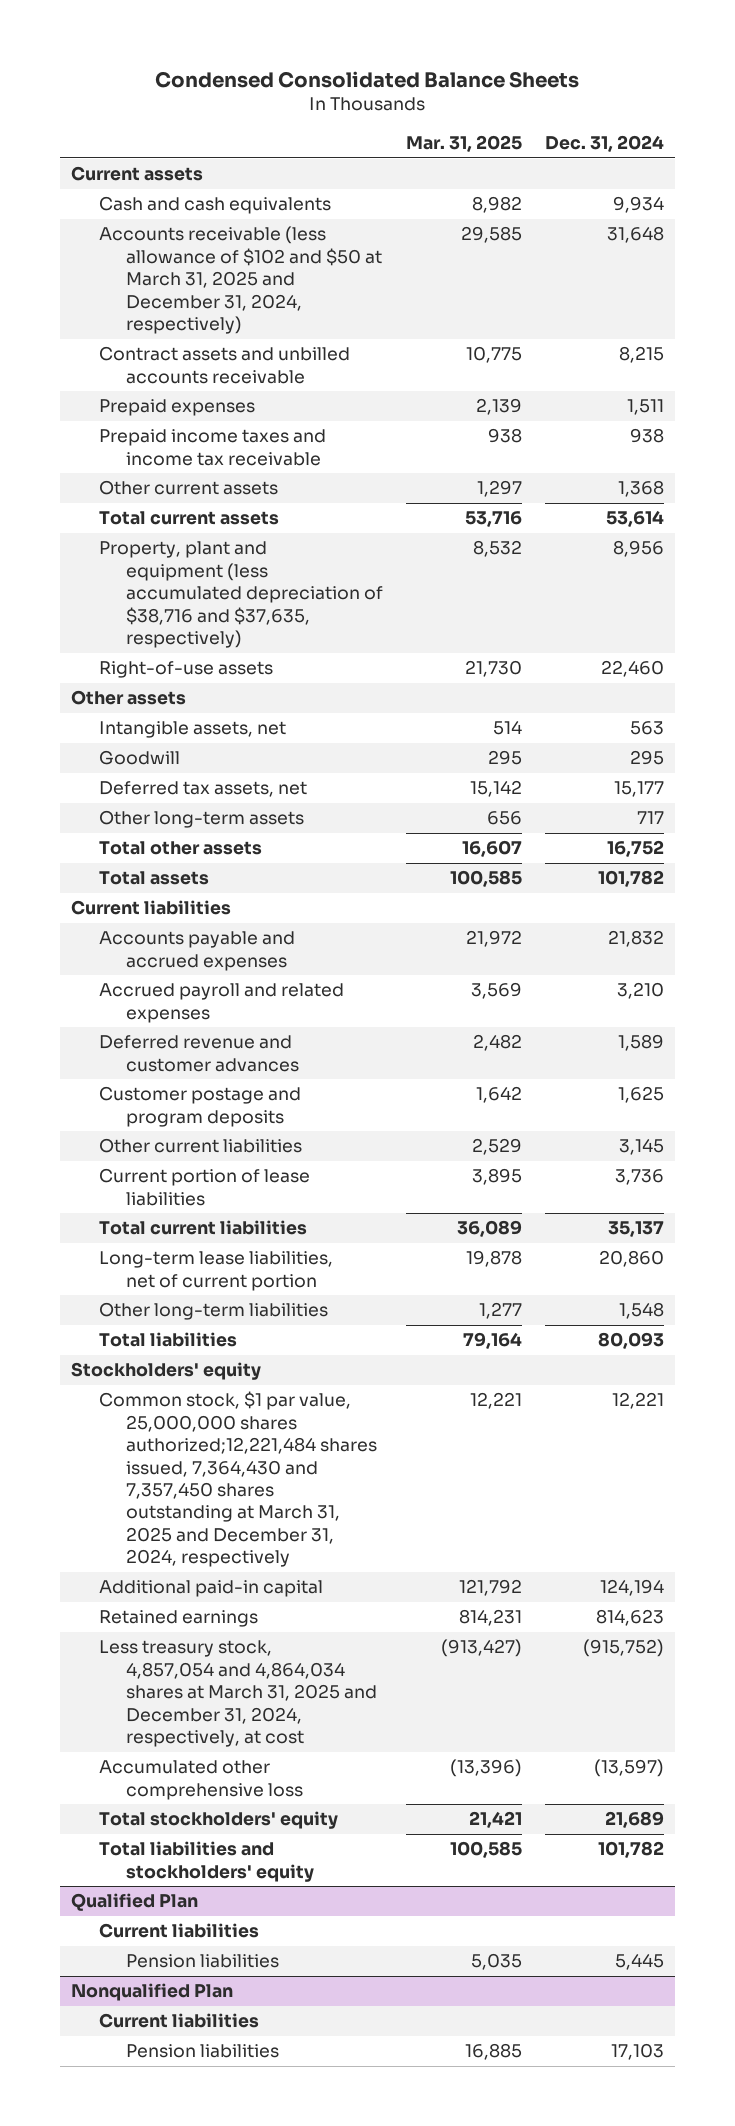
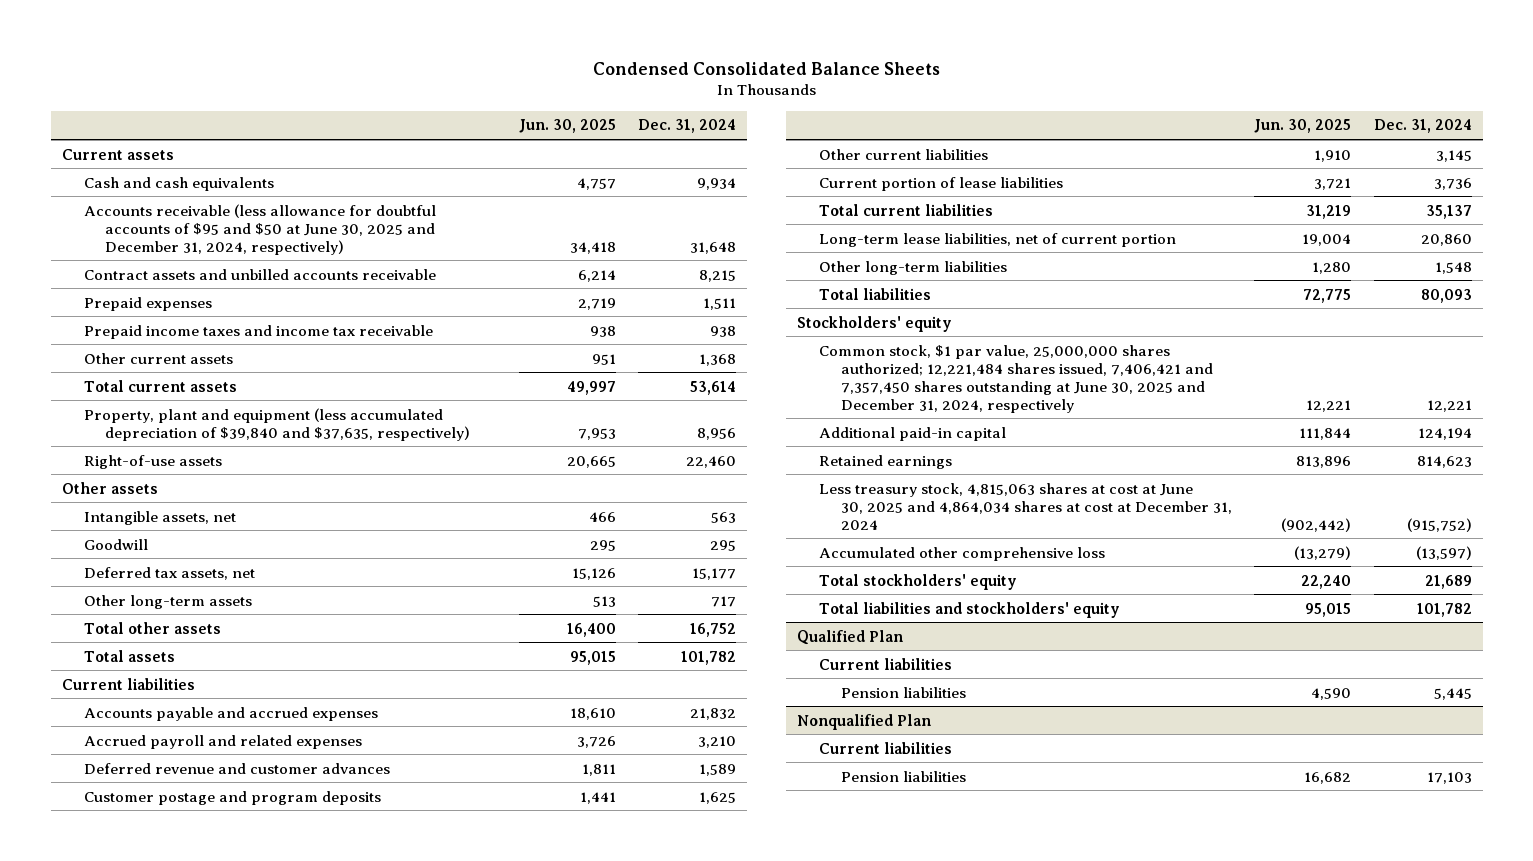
[405,135,522,153] Mar. 31, 2025 -> none
none -> [518,119,616,134] Jun. 30, 2025
[98,226,383,334] Accounts receivable (less allowance of $102 and $50 at March 31, 2025 and December 31, 2024, respectively) -> [83,203,436,255] Accounts receivable (less allowance for doubtful accounts of $95 and $50 at June 30, 2025 and December 31, 2024, respectively)
[98,541,384,648] Property, plant and equipment (less accumulated depreciation of $38,716 and $37,635, respectively) -> [83,407,471,441] Property, plant and equipment (less accumulated depreciation of $39,840 and $37,635, respectively)
[98,1391,378,1568] Common stock, $1 par value, 25,000,000 shares authorized;12,221,484 shares issued, 7,364,430 and 7,357,450 shares outstanding at March 31, 2025 and December 31, 2024, respectively -> [818,344,1213,413] Common stock, $1 par value, 25,000,000 shares authorized; 12,221,484 shares issued, 7,406,421 and 7,357,450 shares outstanding at June 30, 2025 and December 31, 2024, respectively
[98,1640,378,1747] Less treasury stock, 4,857,054 and 4,864,034 shares at March 31, 2025 and December 31, 2024, respectively, at cost -> [818,482,1232,530] Less treasury stock, 4,815,063 shares at cost at June 30, 2025 and 4,864,034 shares at cost at December 31, 2024

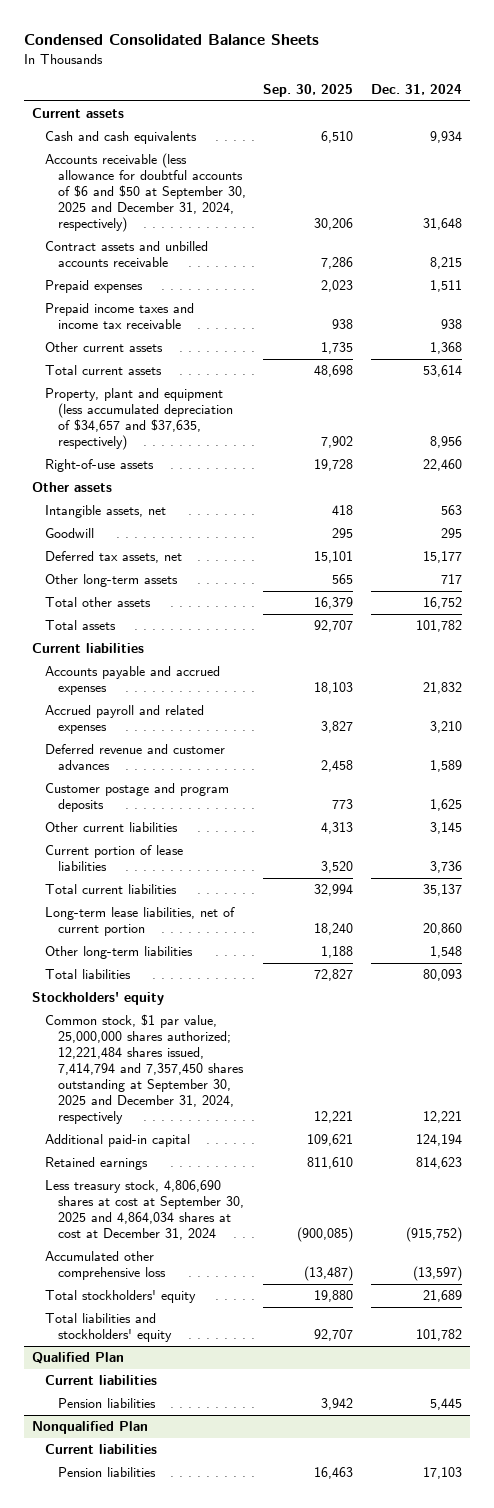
[518,119,616,134] Jun. 30, 2025 -> none
none -> [263,83,354,97] Sep. 30, 2025
[83,203,436,255] Accounts receivable (less allowance for doubtful accounts of $95 and $50 at June 30, 2025 and December 31, 2024, respectively) -> [45,153,247,233] Accounts receivable (less allowance for doubtful accounts of $6 and $50 at September 30, 2025 and December 31, 2024, respectively)
[83,407,471,441] Property, plant and equipment (less accumulated depreciation of $39,840 and $37,635, respectively) -> [45,388,234,451] Property, plant and equipment (less accumulated depreciation of $34,657 and $37,635, respectively)
[818,344,1213,413] Common stock, $1 par value, 25,000,000 shares authorized; 12,221,484 shares issued, 7,406,421 and 7,357,450 shares outstanding at June 30, 2025 and December 31, 2024, respectively -> [45,1014,245,1124] Common stock, $1 par value, 25,000,000 shares authorized; 12,221,484 shares issued, 7,414,794 and 7,357,450 shares outstanding at September 30, 2025 and December 31, 2024, respectively
[818,482,1232,530] Less treasury stock, 4,815,063 shares at cost at June 30, 2025 and 4,864,034 shares at cost at December 31, 2024 -> [45,1180,245,1241] Less treasury stock, 4,806,690 shares at cost at September 30, 2025 and 4,864,034 shares at cost at December 31, 2024

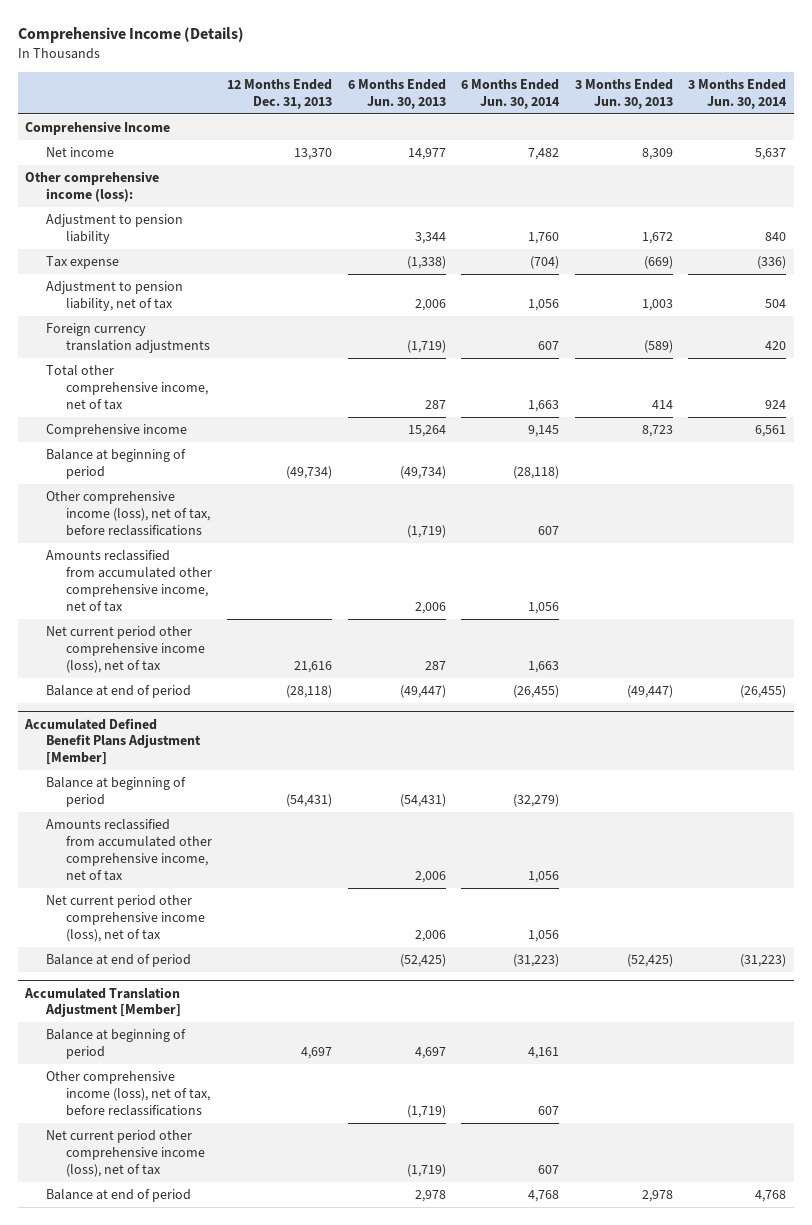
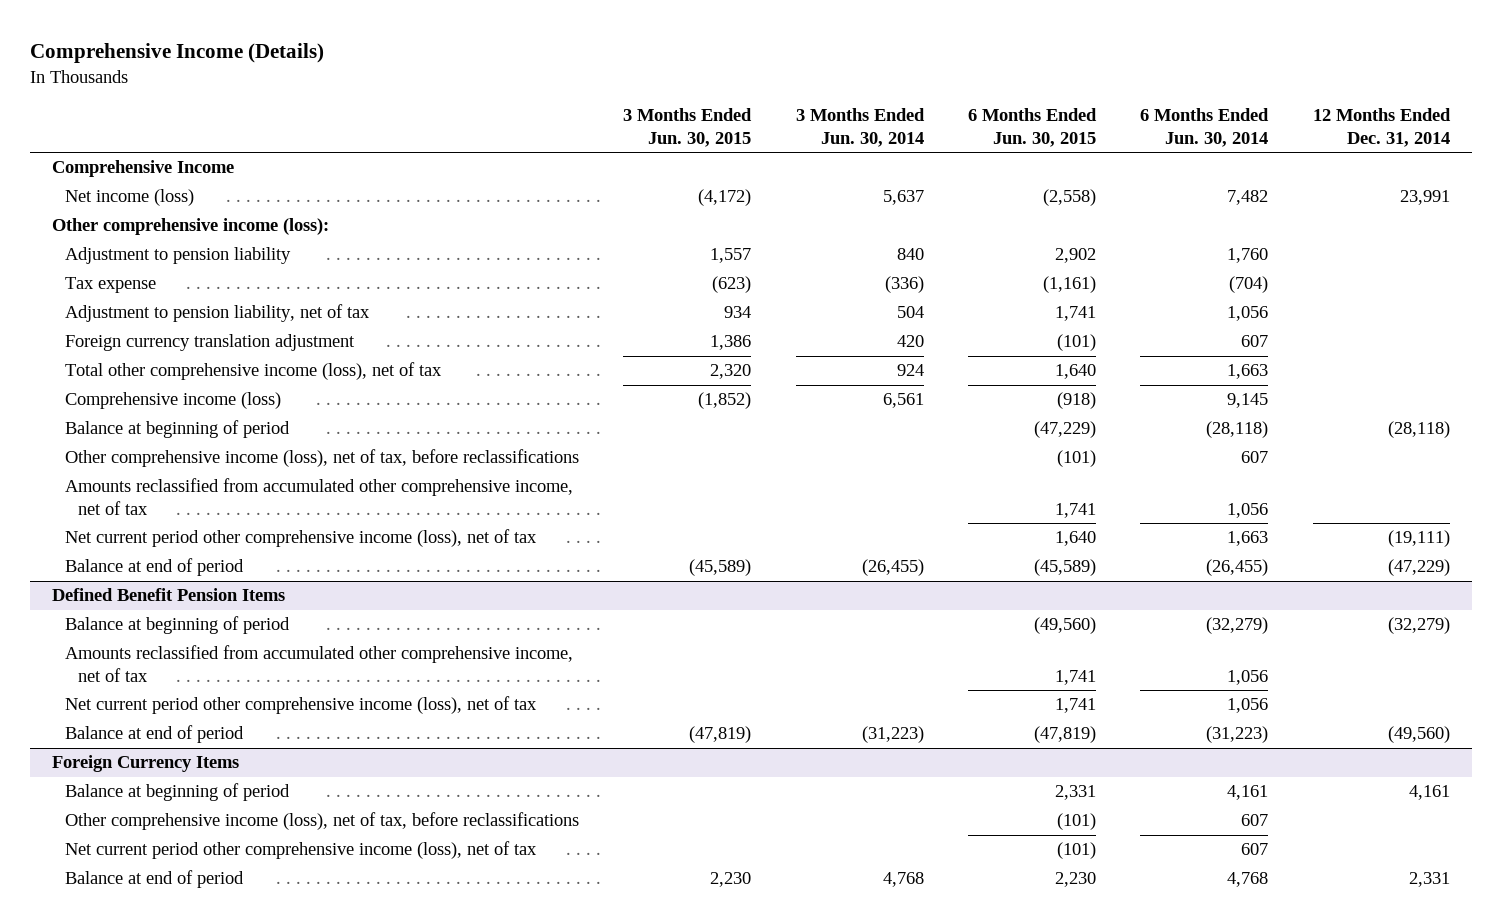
[227,79,333,109] 12 Months Ended Dec. 31, 2013 -> none
[347,79,446,109] 6 Months Ended Jun. 30, 2013 -> none
[574,79,673,109] 3 Months Ended Jun. 30, 2013 -> none
none -> [623,108,753,147] 3 Months Ended Jun. 30, 2015
none -> [968,108,1098,147] 6 Months Ended Jun. 30, 2015
none -> [1312,108,1451,147] 12 Months Ended Dec. 31, 2014
[45,147,114,158] Net income -> [64,189,194,207] Net income (loss)
[45,323,210,353] Foreign currency translation adjustments -> [64,334,355,352] Foreign currency translation adjustment
[45,365,208,410] Total other comprehensive income, net of tax -> [64,362,442,381] Total other comprehensive income (loss), net of tax
[45,424,187,438] Comprehensive income -> [64,392,281,410] Comprehensive income (loss)
[24,717,201,766] Accumulated Defined Benefit Plans Adjustment [Member] -> none
none -> [51,588,285,602] Defined Benefit Pension Items
[24,986,181,1018] Accumulated Translation Adjustment [Member] -> none
none -> [51,755,239,773] Foreign Currency Items

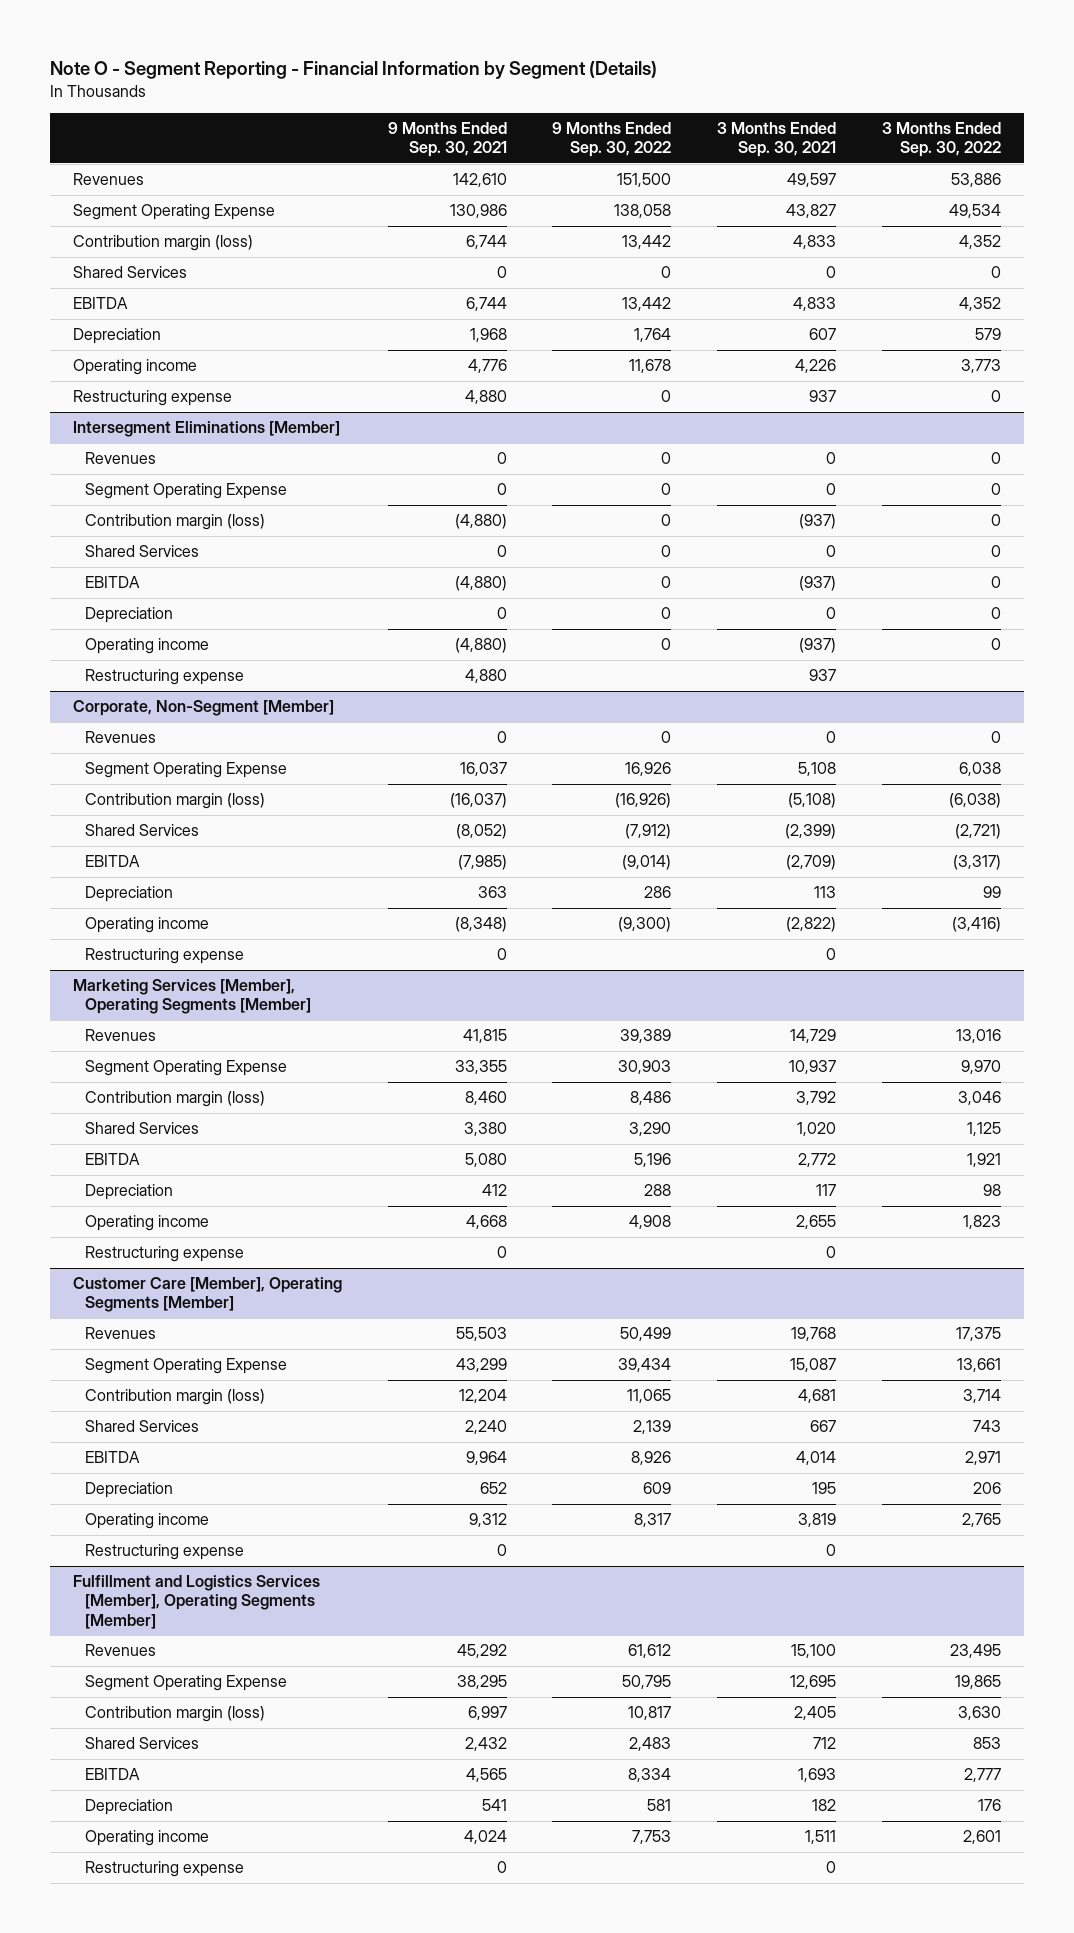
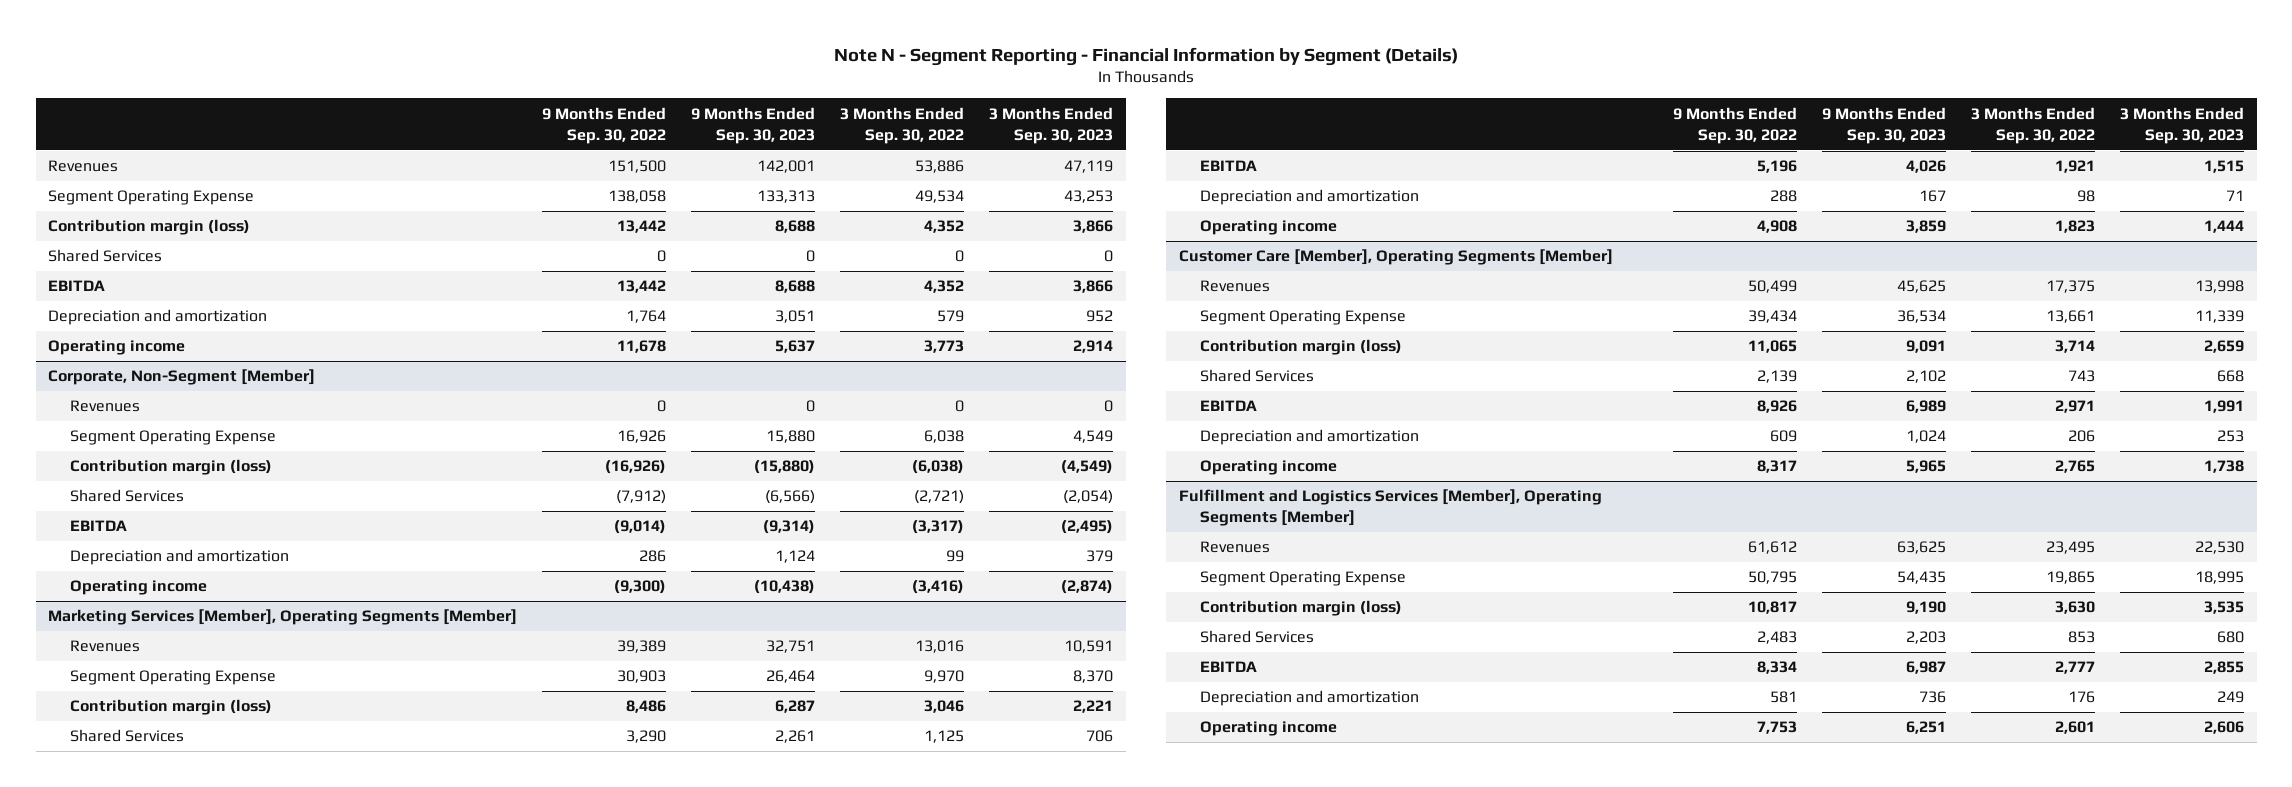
[50,61,658,80] Note O - Segment Reporting - Financial Information by Segment (Details) -> [834,46,1459,66] Note N - Segment Reporting - Financial Information by Segment (Details)
[387,122,507,158] 9 Months Ended Sep. 30, 2021 -> none
[717,122,837,158] 3 Months Ended Sep. 30, 2021 -> none
none -> [691,106,816,144] 9 Months Ended Sep. 30, 2023
none -> [989,106,1114,144] 3 Months Ended Sep. 30, 2023
[73,328,162,345] Depreciation -> [48,309,268,326] Depreciation and amortization
[73,390,233,407] Restructuring expense -> none
[73,421,341,438] Intersegment Eliminations [Member] -> none
[84,452,156,465] Revenues -> none
[84,483,287,500] Segment Operating Expense -> none
[84,514,265,531] Contribution margin (loss) -> none
[84,545,199,558] Shared Services -> none
[84,576,140,589] EBITDA -> none
[84,607,173,624] Depreciation -> none
[84,638,209,655] Operating income -> none
[84,669,244,686] Restructuring expense -> none
[84,886,173,903] Depreciation -> [69,549,289,566] Depreciation and amortization
[84,948,244,965] Restructuring expense -> none
[84,1184,173,1201] Depreciation -> [1200,189,1420,206] Depreciation and amortization
[84,1246,244,1263] Restructuring expense -> none
[84,1482,173,1499] Depreciation -> [1200,429,1420,446] Depreciation and amortization
[84,1544,244,1561] Restructuring expense -> none
[84,1799,173,1816] Depreciation -> [1200,690,1420,707] Depreciation and amortization
[84,1861,244,1878] Restructuring expense -> none

